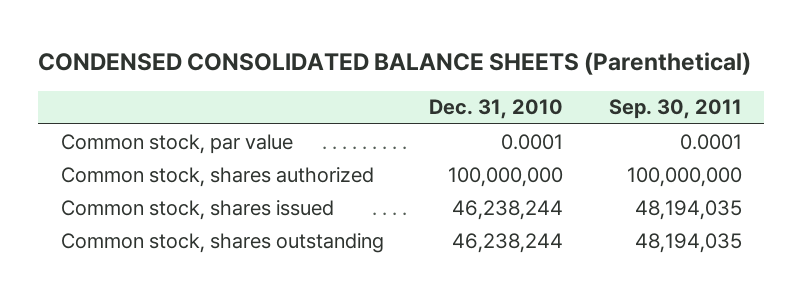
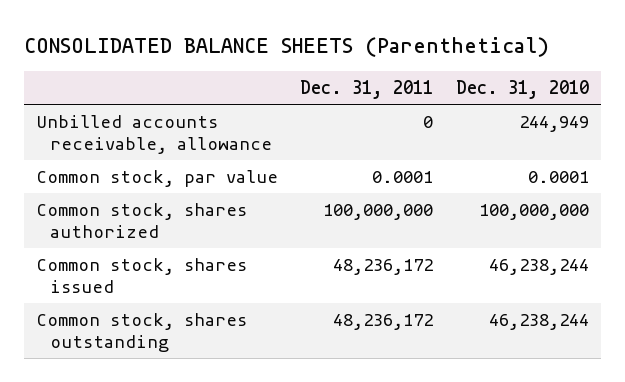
[38,52,752,76] CONDENSED CONSOLIDATED BALANCE SHEETS (Parenthetical) -> [24,36,550,57] CONSOLIDATED BALANCE SHEETS (Parenthetical)
[608,99,742,120] Sep. 30, 2011 -> none
none -> [300,79,434,99] Dec. 31, 2011
none -> [35,114,272,154] Unbilled accounts receivable, allowance

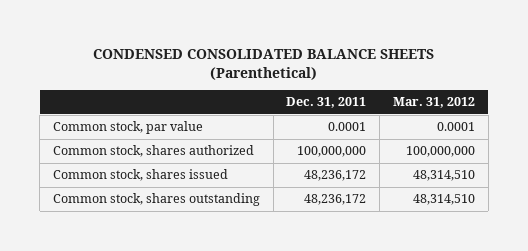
[24,36,550,57] CONSOLIDATED BALANCE SHEETS (Parenthetical) -> [92,48,434,80] CONDENSED CONSOLIDATED BALANCE SHEETS (Parenthetical)
[456,79,590,99] Dec. 31, 2010 -> none
none -> [393,97,476,109] Mar. 31, 2012
[35,114,272,154] Unbilled accounts receivable, allowance -> none

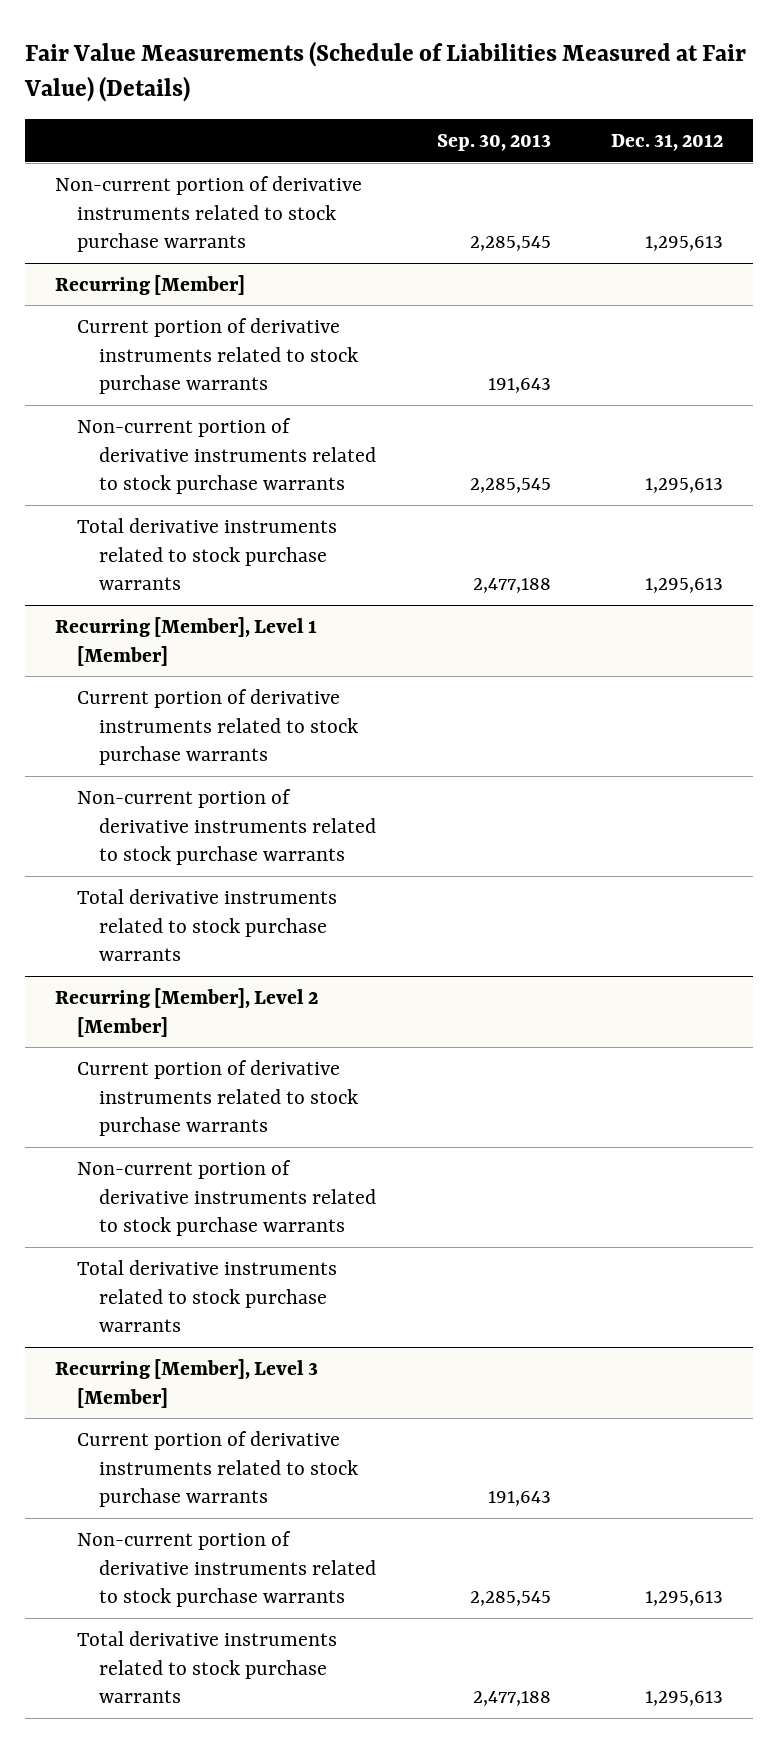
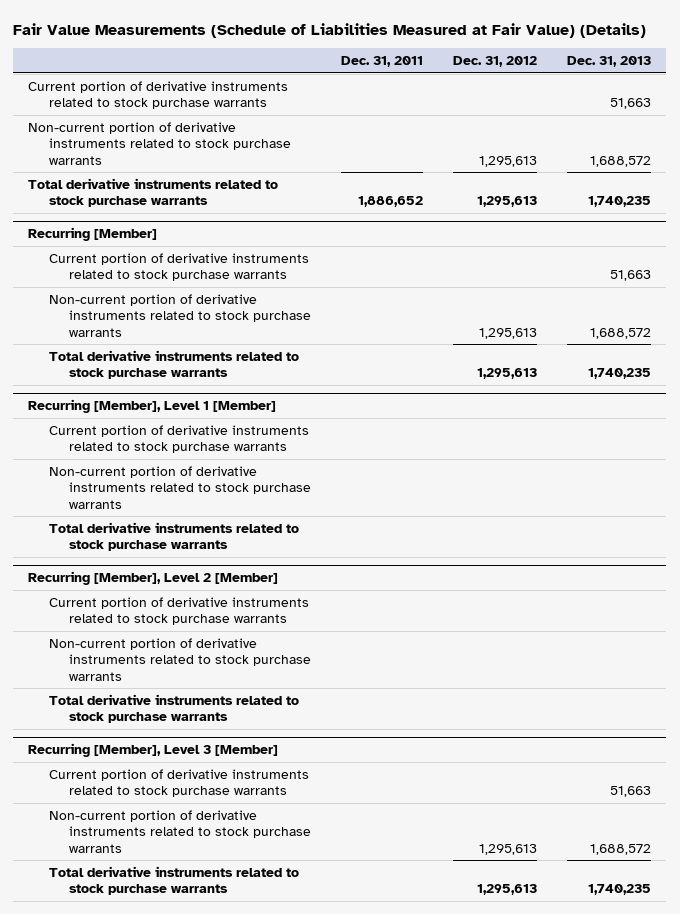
[436,134,551,152] Sep. 30, 2013 -> none
none -> [341,56,424,68] Dec. 31, 2011
none -> [567,56,652,68] Dec. 31, 2013
none -> [28,80,289,110] Current portion of derivative instruments related to stock purchase warrants
none -> [28,177,279,208] Total derivative instruments related to stock purchase warrants

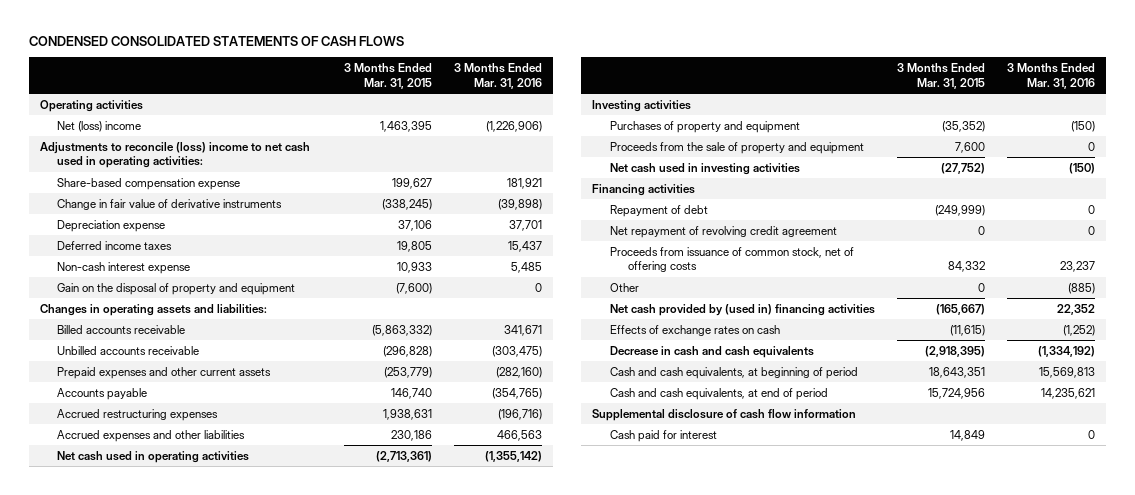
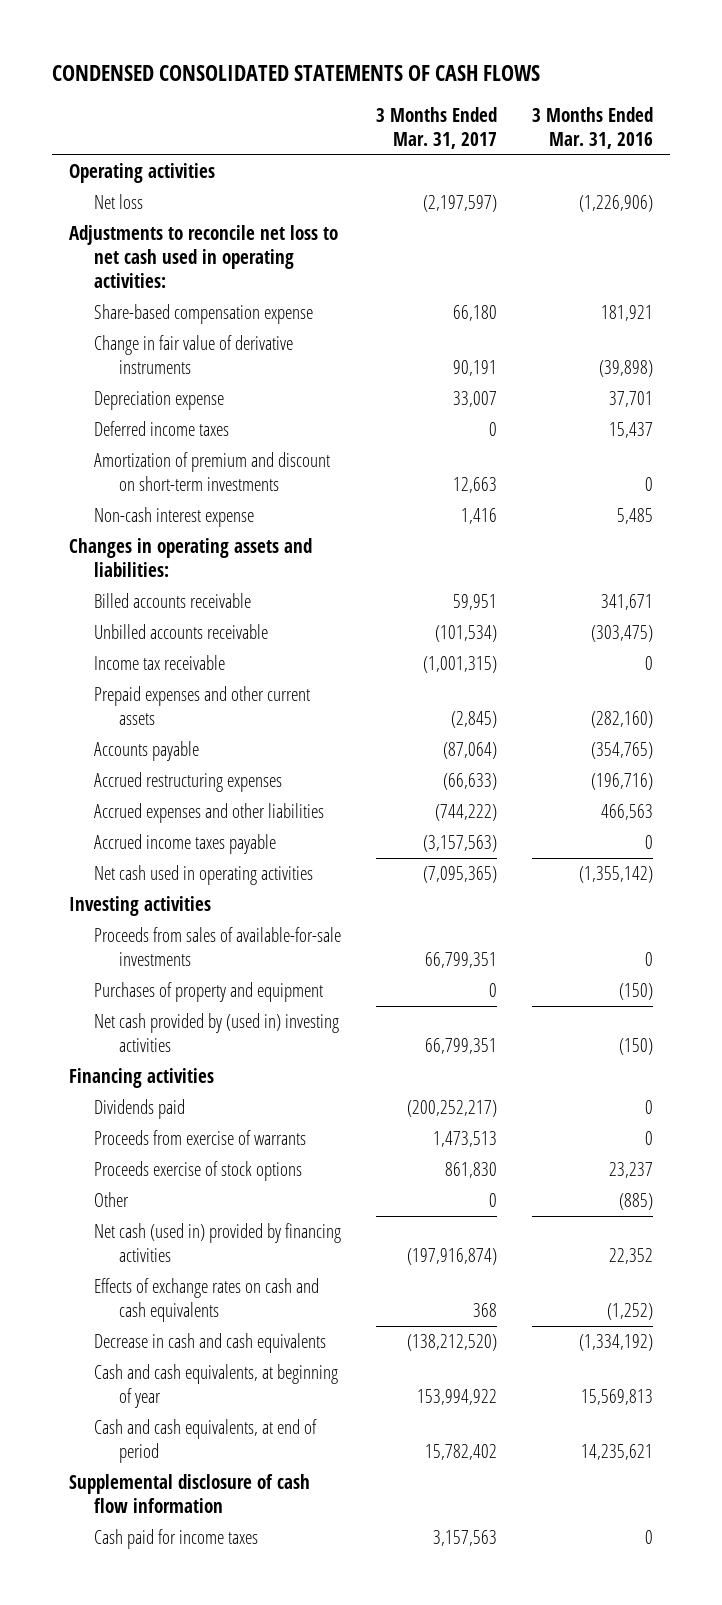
[344,63,433,89] 3 Months Ended Mar. 31, 2015 -> none
none -> [375,106,497,149] 3 Months Ended Mar. 31, 2017
[57,120,142,132] Net (loss) income -> [94,194,144,210] Net loss
[39,141,310,169] Adjustments to reconcile (loss) income to net cash used in operating activities: -> [69,225,339,289] Adjustments to reconcile net loss to net cash used in operating activities:
none -> [94,452,331,492] Amortization of premium and discount on short-term investments
[57,282,296,295] Gain on the disposal of property and equipment -> none
none -> [94,655,226,671] Income tax receivable
none -> [94,834,277,855] Accrued income taxes payable
none -> [94,927,342,967] Proceeds from sales of available-for-sale investments
[610,141,865,154] Proceeds from the sale of property and equipment -> none
[610,162,801,175] Net cash used in investing activities -> [94,1013,340,1053] Net cash provided by (used in) investing activities
[610,204,709,217] Repayment of debt -> none
[610,225,838,238] Net repayment of revolving credit agreement -> none
none -> [94,1099,186,1120] Dividends paid
none -> [94,1130,307,1146] Proceeds from exercise of warrants
[610,246,855,273] Proceeds from issuance of common stock, net of offering costs -> [94,1161,303,1182] Proceeds exercise of stock options
[610,303,876,316] Net cash provided by (used in) financing activities -> [94,1223,342,1263] Net cash (used in) provided by financing activities
[610,324,781,336] Effects of exchange rates on cash -> [94,1278,320,1323] Effects of exchange rates on cash and cash equivalents
[610,366,859,379] Cash and cash equivalents, at beginning of period -> [94,1364,339,1409] Cash and cash equivalents, at beginning of year
[610,429,718,442] Cash paid for interest -> [94,1529,259,1550] Cash paid for income taxes

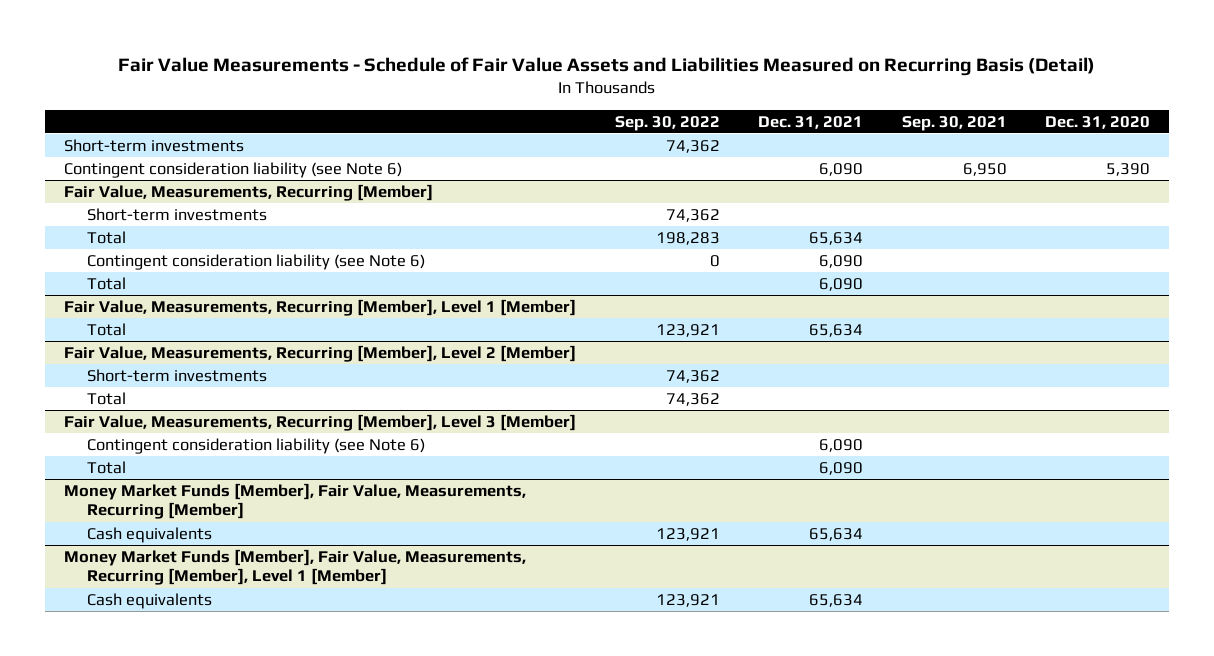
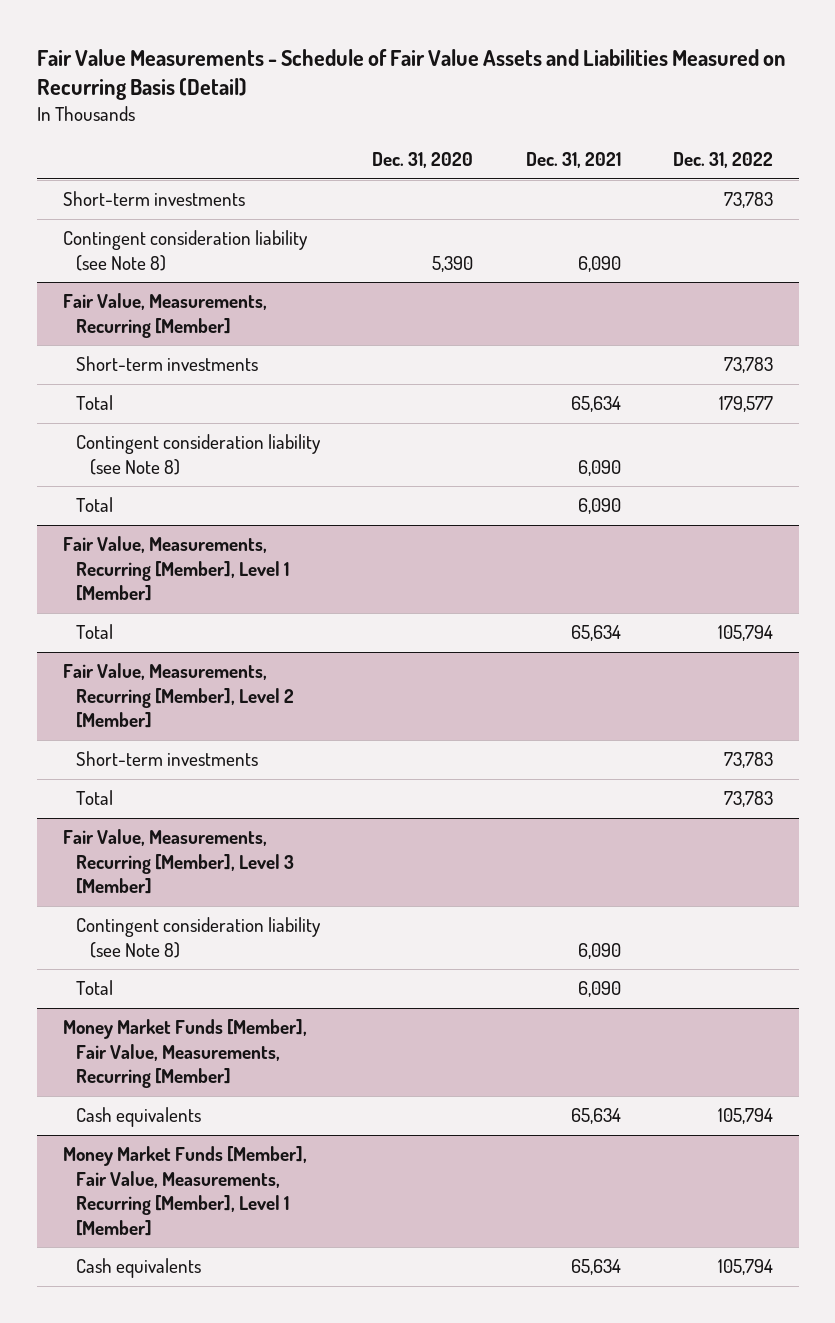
[614,115,720,131] Sep. 30, 2022 -> none
[901,115,1007,131] Sep. 30, 2021 -> none
none -> [672,152,773,169] Dec. 31, 2022
[64,162,403,179] Contingent consideration liability (see Note 6) -> [62,230,308,271] Contingent consideration liability (see Note 8)
[86,254,425,271] Contingent consideration liability (see Note 6) -> [76,434,322,475] Contingent consideration liability (see Note 8)
[86,438,425,455] Contingent consideration liability (see Note 6) -> [76,917,322,958] Contingent consideration liability (see Note 8)

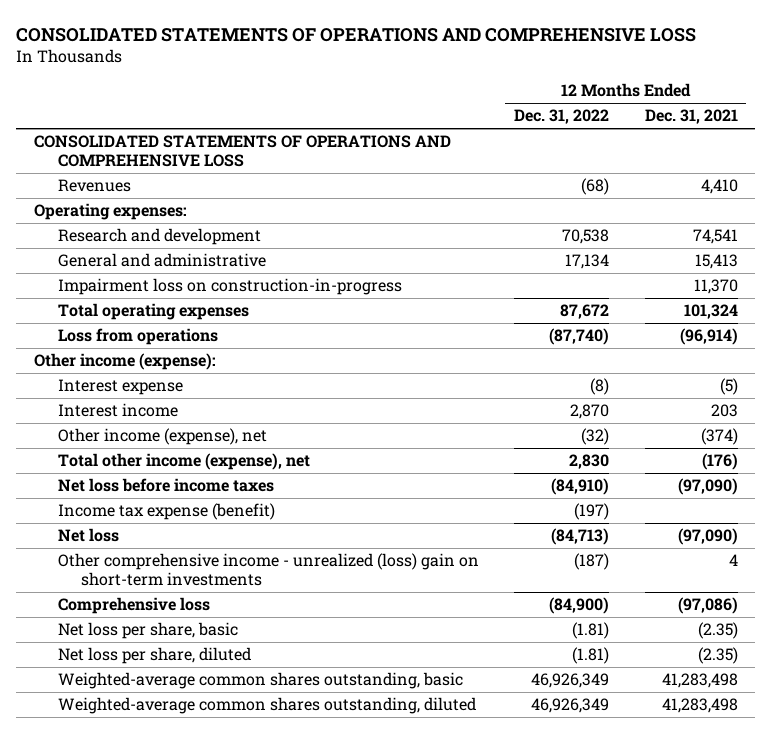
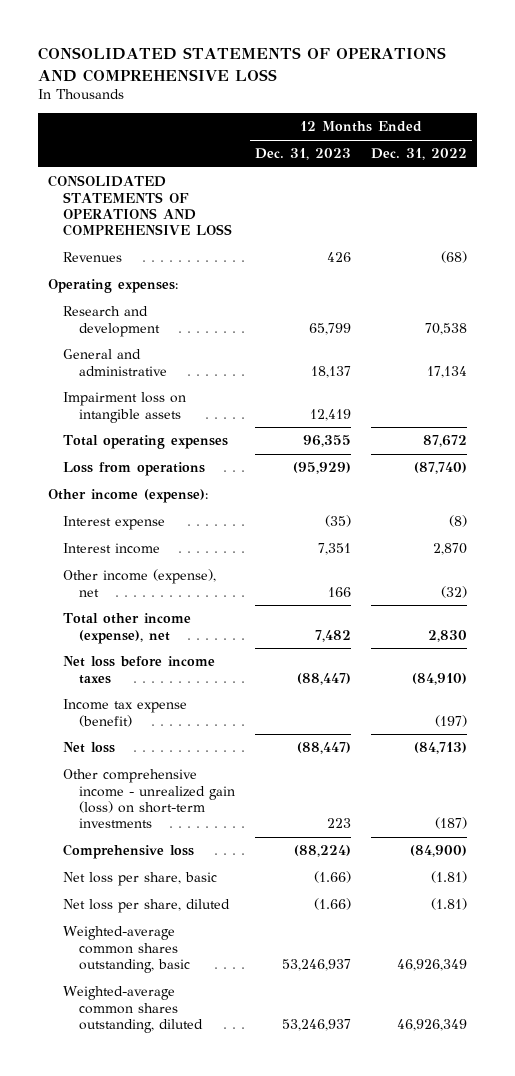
[644,109,738,125] Dec. 31, 2021 -> none
none -> [254,148,351,161] Dec. 31, 2023
[57,278,402,296] Impairment loss on construction-in-progress -> none
none -> [63,392,187,423] Impairment loss on intangible assets
[57,553,479,587] Other comprehensive income - unrealized (loss) gain on short-term investments -> [63,769,235,829] Other comprehensive income - unrealized gain (loss) on short-term investments

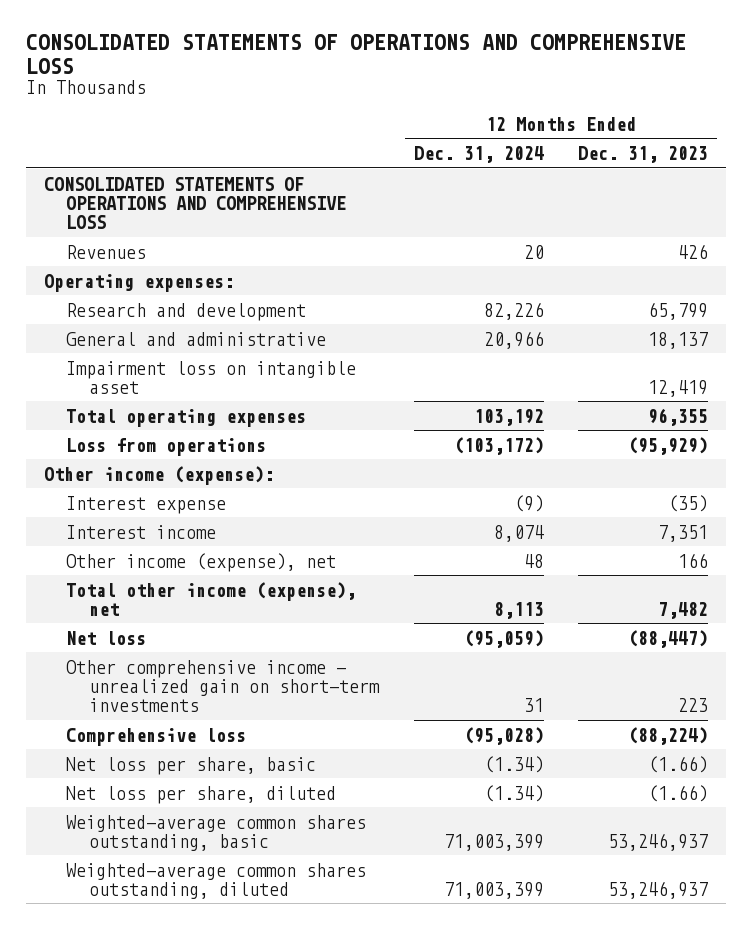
[370,148,467,161] Dec. 31, 2022 -> none
none -> [413,146,544,164] Dec. 31, 2024
[63,392,187,423] Impairment loss on intangible assets -> [66,360,357,394] Impairment loss on intangible asset
[63,656,216,684] Net loss before income taxes -> none
[63,699,188,727] Income tax expense (benefit) -> none
[63,769,235,829] Other comprehensive income - unrealized gain (loss) on short-term investments -> [66,659,381,712] Other comprehensive income - unrealized gain on short-term investments

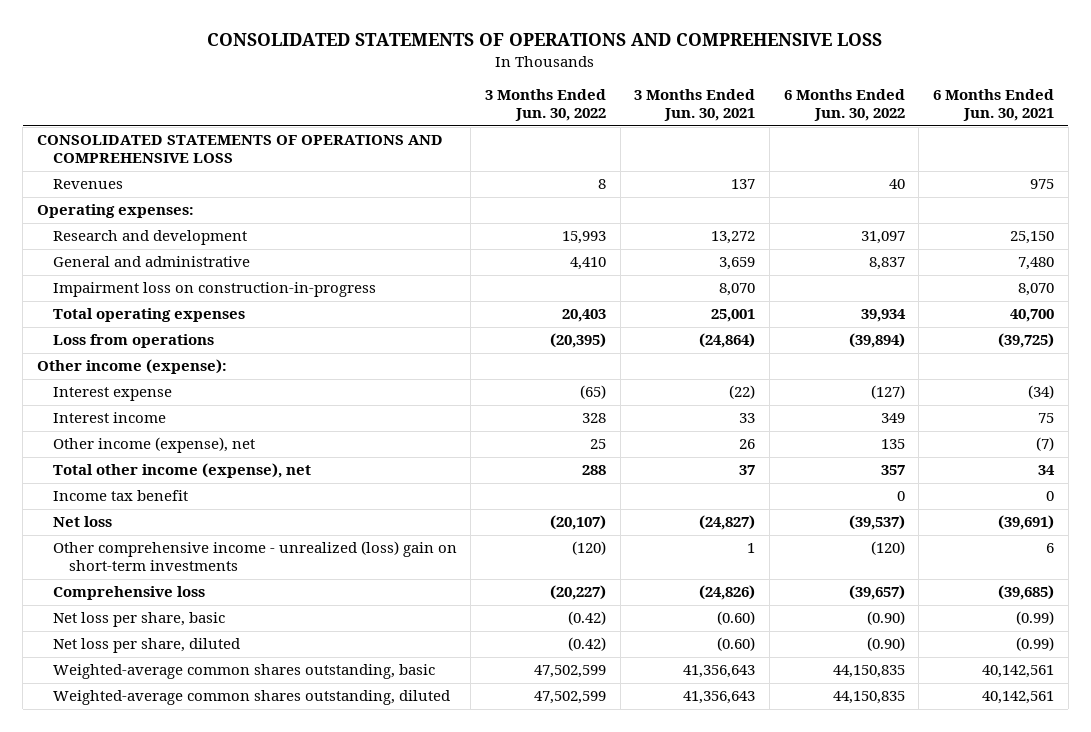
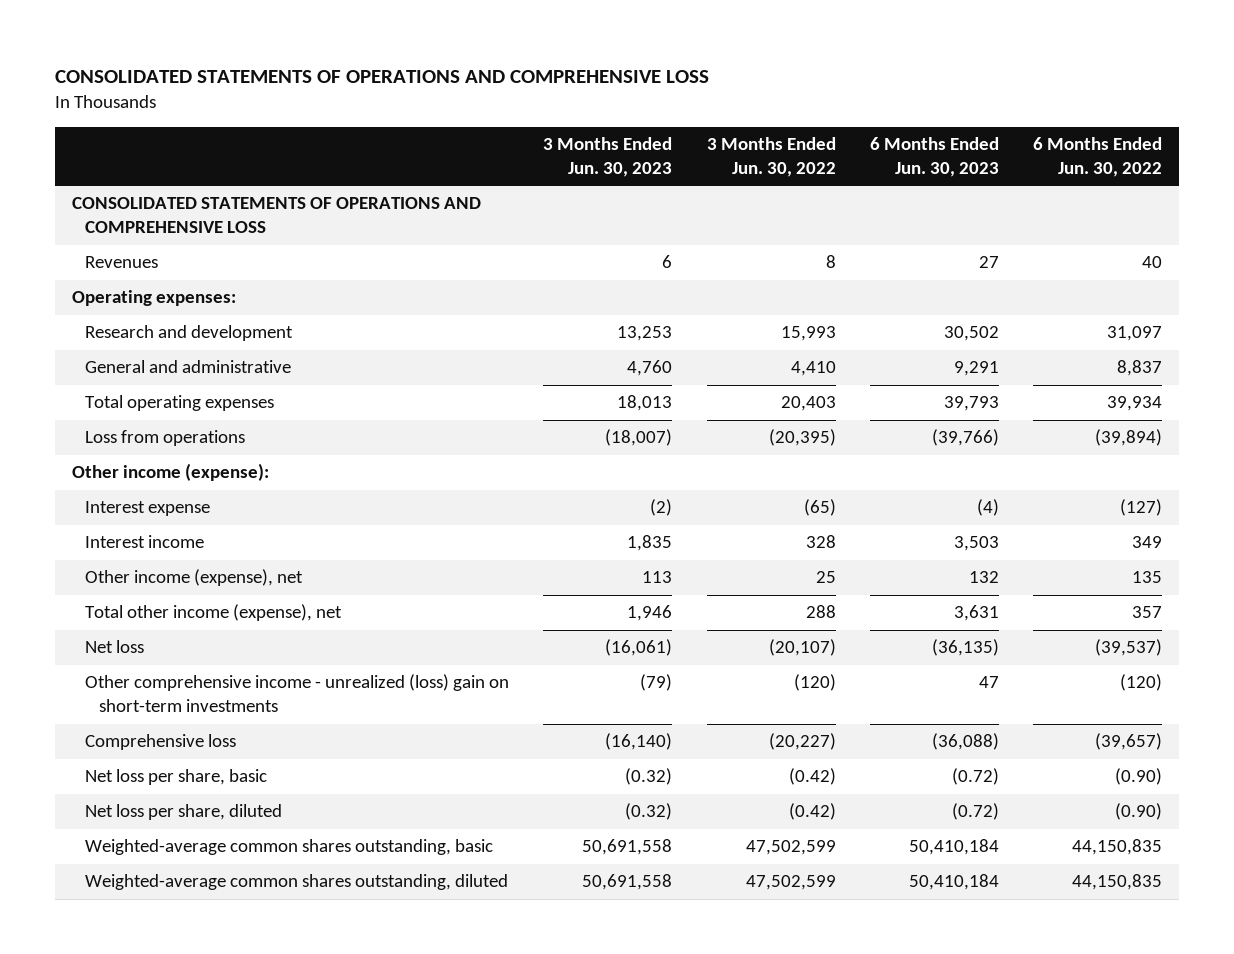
[634,89,756,122] 3 Months Ended Jun. 30, 2021 -> none
[932,89,1054,122] 6 Months Ended Jun. 30, 2021 -> none
none -> [543,137,673,177] 3 Months Ended Jun. 30, 2023
none -> [869,137,999,177] 6 Months Ended Jun. 30, 2023
[52,282,376,298] Impairment loss on construction-in-progress -> none
[52,490,188,502] Income tax benefit -> none

